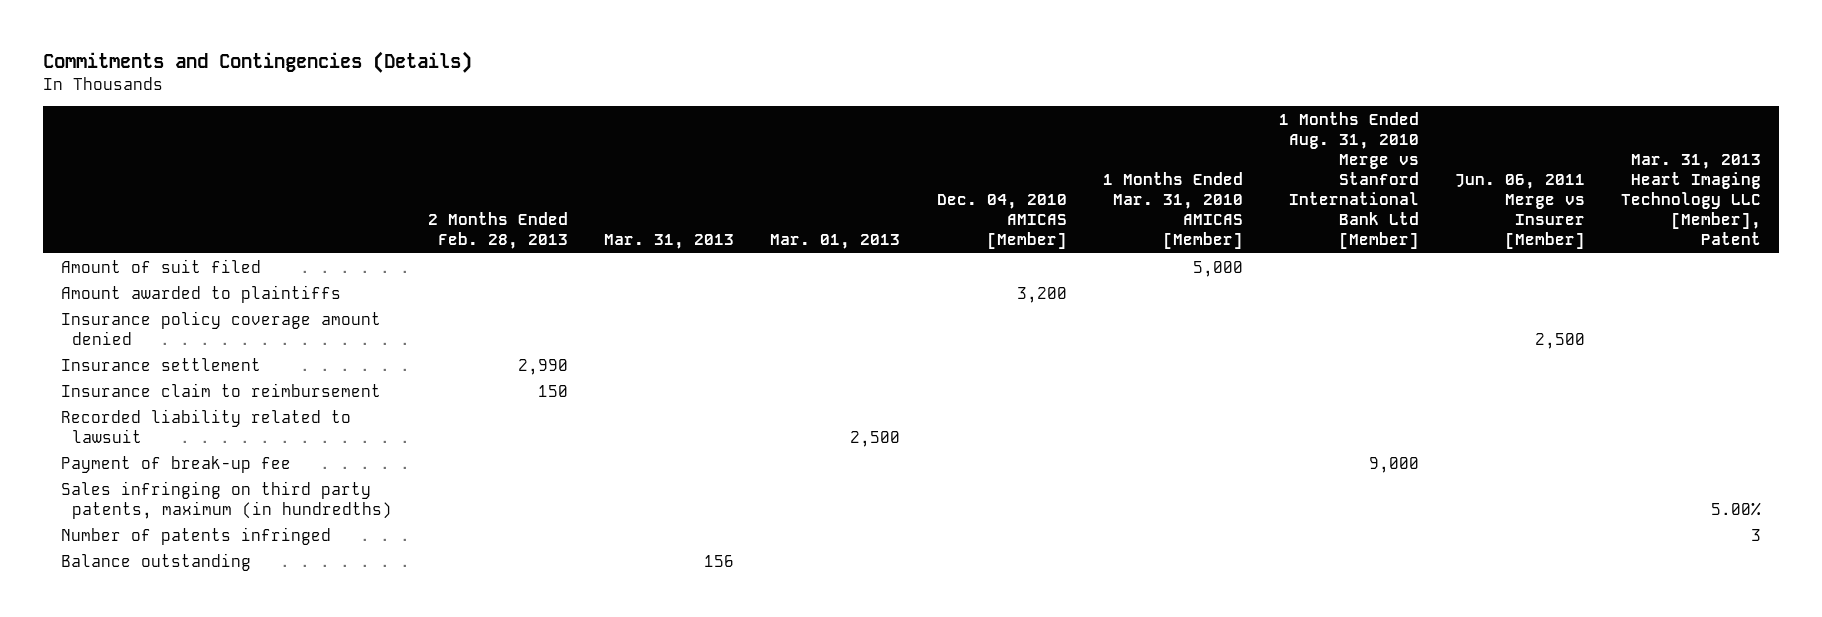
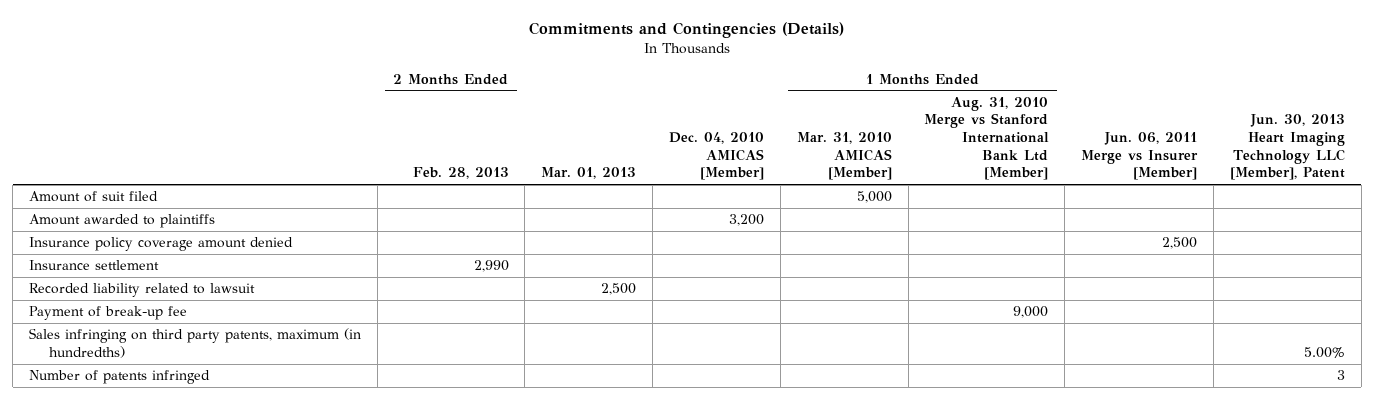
[604,234,735,250] Mar. 31, 2013 -> none
[1620,153,1761,246] Mar. 31, 2013 Heart Imaging Technology LLC [Member], Patent -> none
none -> [1229,114,1345,181] Jun. 30, 2013 Heart Imaging Technology LLC [Member], Patent
[60,382,381,397] Insurance claim to reimbursement -> none
[60,552,251,571] Balance outstanding -> none

